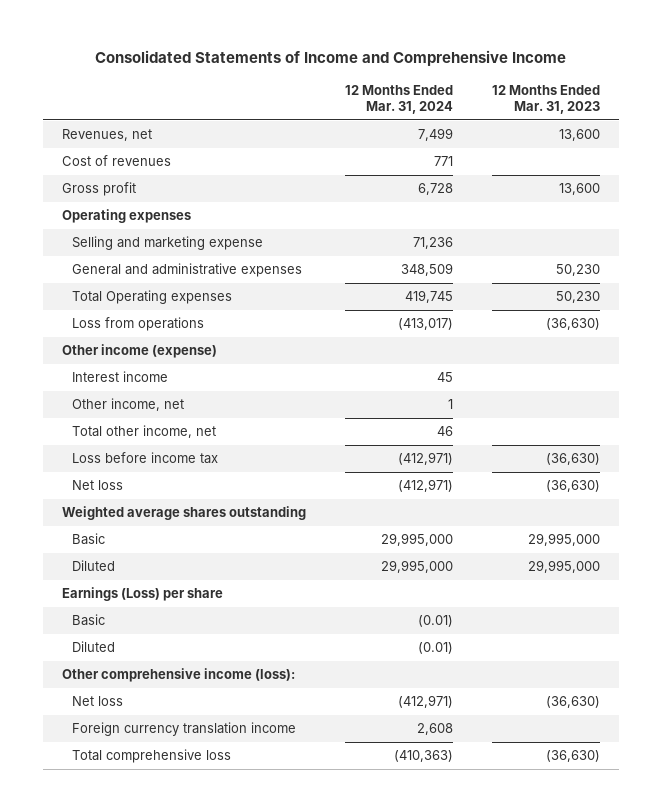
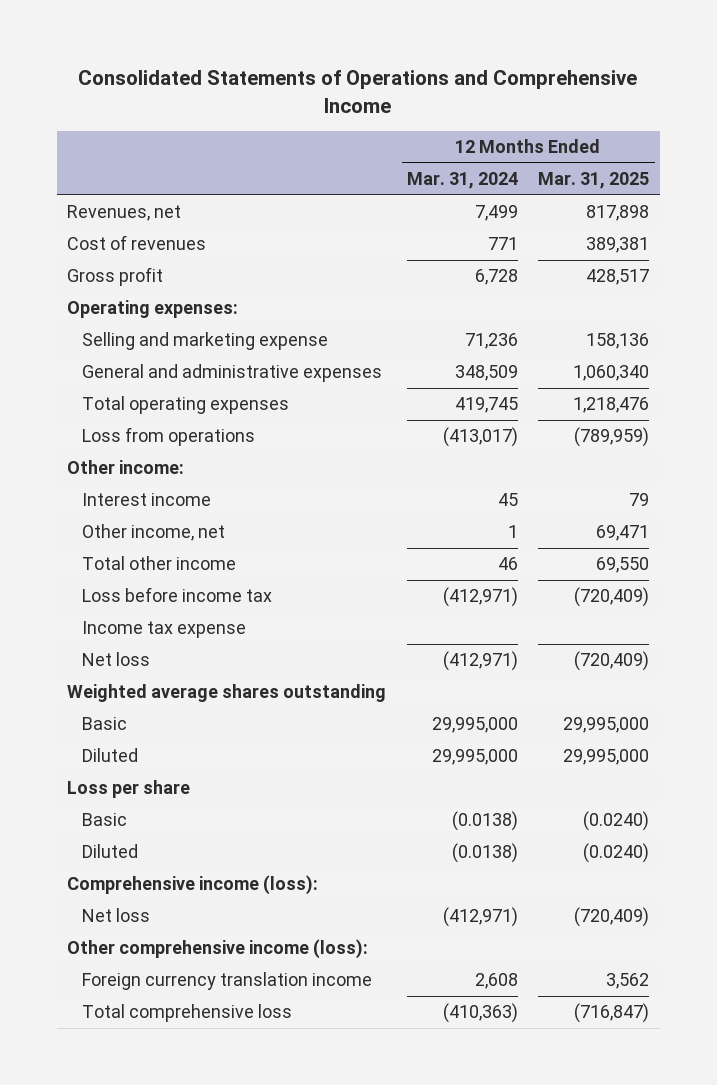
[95,50,567,67] Consolidated Statements of Income and Comprehensive Income -> [78,70,638,113] Consolidated Statements of Operations and Comprehensive Income
[491,84,600,115] 12 Months Ended Mar. 31, 2023 -> none
none -> [538,172,650,190] Mar. 31, 2025
[62,209,192,224] Operating expenses -> [67,300,239,319] Operating expenses:
[72,290,233,305] Total Operating expenses -> [81,396,289,415] Total operating expenses
[62,344,218,359] Other income (expense) -> [67,460,185,475] Other income:
[72,425,217,439] Total other income, net -> [81,556,236,571] Total other income
none -> [81,621,246,639] Income tax expense
[62,587,224,602] Earnings (Loss) per share -> [67,780,191,799] Loss per share
[418,615,454,628] (0.01) -> [451,811,518,832] (0.0138)
[418,642,454,655] (0.01) -> [451,843,518,864] (0.0138)
none -> [67,875,319,896] Comprehensive income (loss):
[62,668,296,683] Other comprehensive income (loss): -> [67,939,369,960] Other comprehensive income (loss):

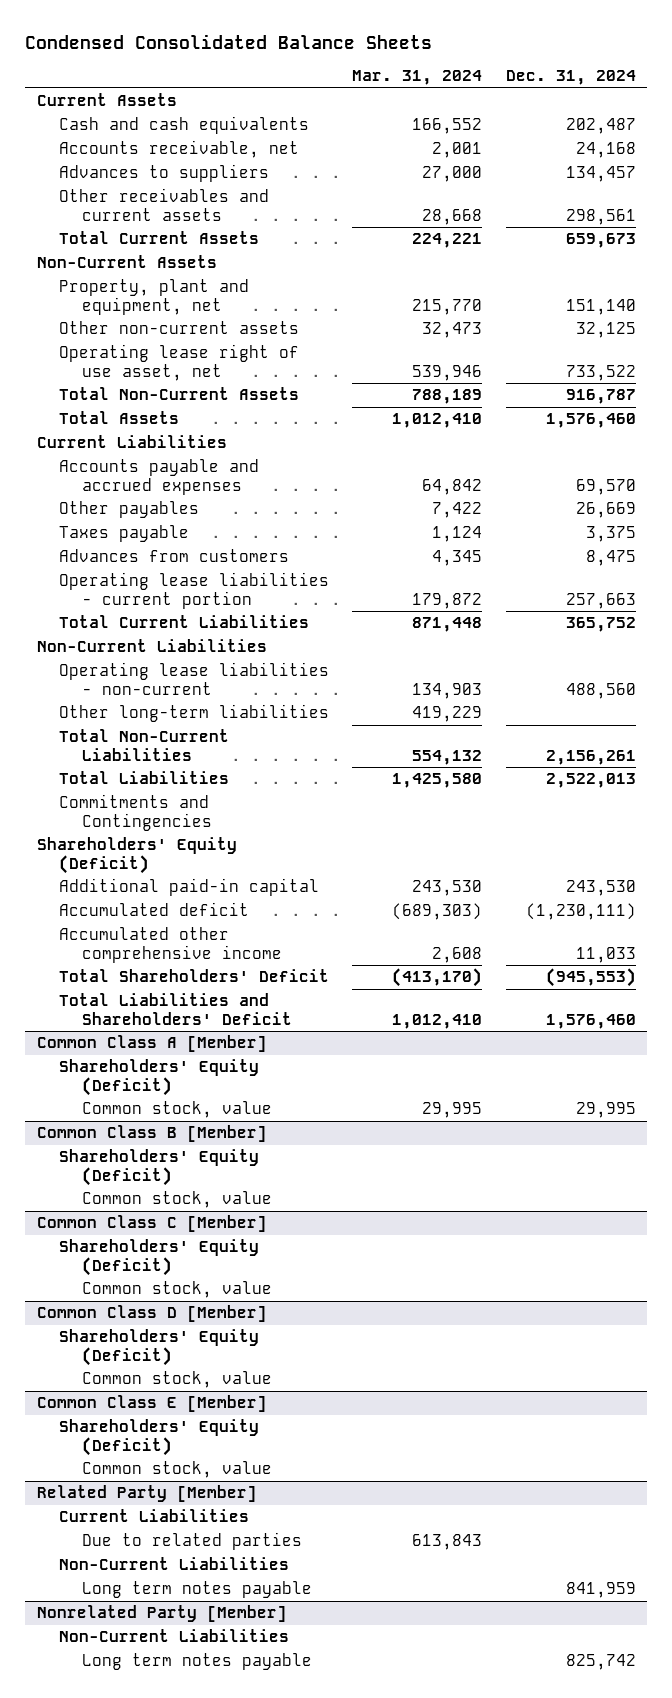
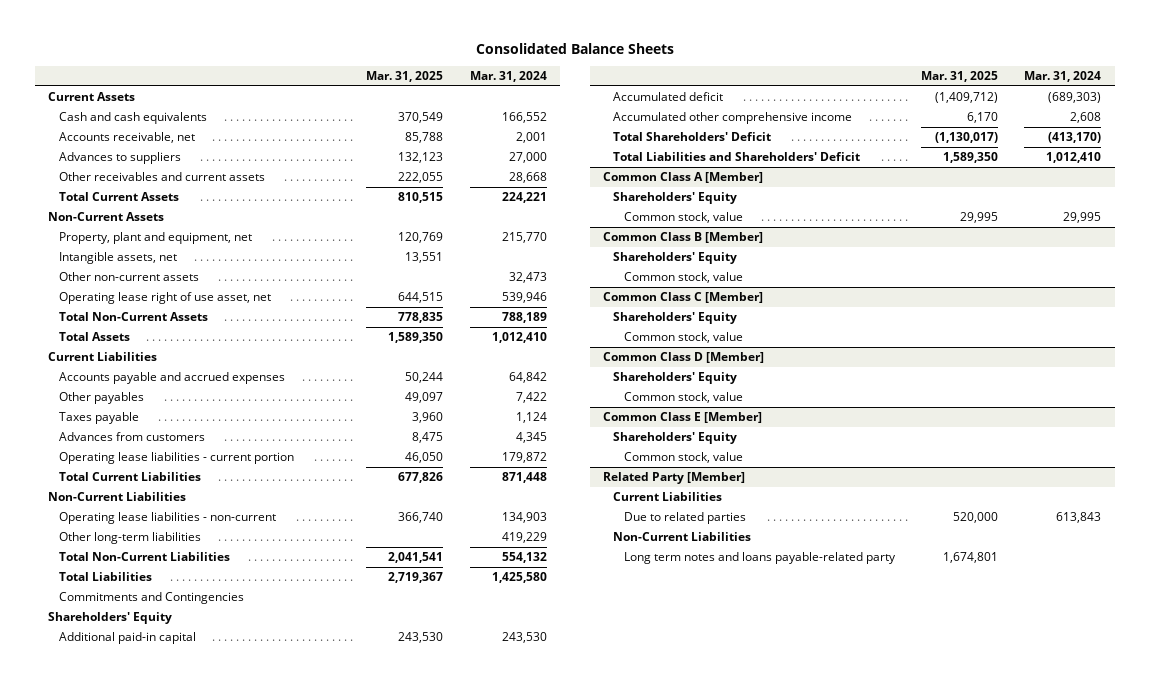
[25,33,433,49] Condensed Consolidated Balance Sheets -> [475,43,674,55] Consolidated Balance Sheets
[505,70,636,86] Dec. 31, 2024 -> none
none -> [366,71,444,83] Mar. 31, 2025
none -> [58,252,177,265] Intangible assets, net
[36,837,237,874] Shareholders' Equity (Deficit) -> [48,612,173,625] Shareholders' Equity
[59,1059,260,1096] Shareholders' Equity (Deficit) -> [613,192,738,205] Shareholders' Equity
[59,1149,260,1186] Shareholders' Equity (Deficit) -> [613,252,738,265] Shareholders' Equity
[59,1239,260,1276] Shareholders' Equity (Deficit) -> [613,312,738,325] Shareholders' Equity
[59,1329,260,1366] Shareholders' Equity (Deficit) -> [613,372,738,385] Shareholders' Equity
[59,1419,260,1456] Shareholders' Equity (Deficit) -> [613,432,738,445] Shareholders' Equity
[36,1605,287,1623] Nonrelated Party [Member] -> none
[59,1629,290,1643] Non-Current Liabilities -> none
[81,1653,312,1671] Long term notes payable -> none
[81,1581,312,1599] Long term notes payable -> [623,552,896,565] Long term notes and loans payable-related party

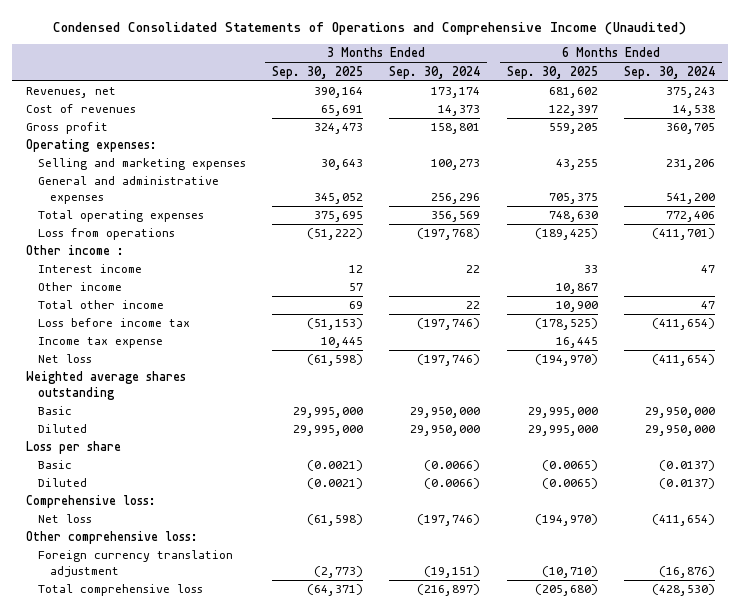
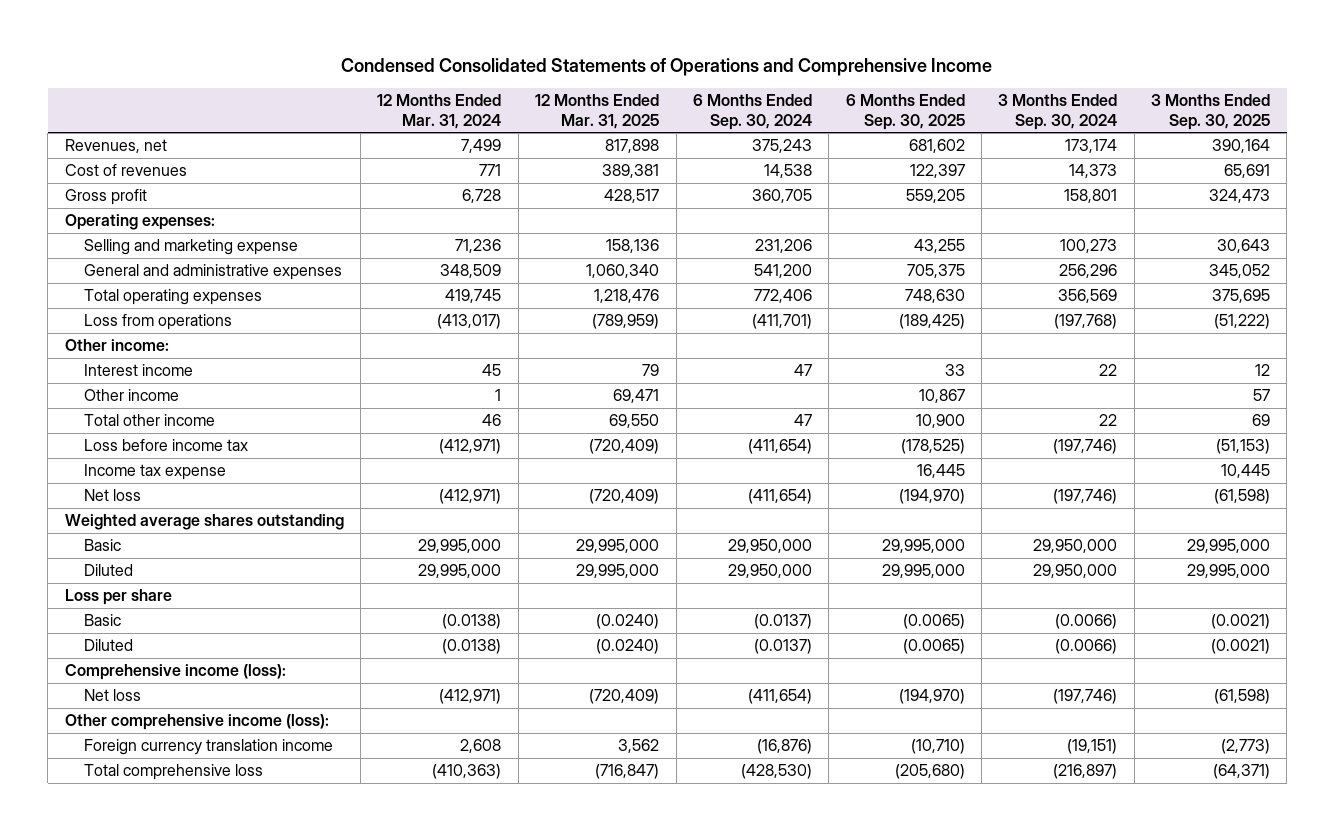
[53,21,687,35] Condensed Consolidated Statements of Operations and Comprehensive Income (Unaudited) -> [341,58,993,77] Condensed Consolidated Statements of Operations and Comprehensive Income
none -> [377,94,502,129] 12 Months Ended Mar. 31, 2024
none -> [535,94,660,129] 12 Months Ended Mar. 31, 2025
[37,158,246,171] Selling and marketing expenses -> [83,239,298,256] Selling and marketing expense
[25,245,124,256] Other income : -> [64,339,169,352] Other income:
[25,495,156,509] Comprehensive loss: -> [64,664,286,681] Comprehensive income (loss):
[25,531,198,545] Other comprehensive loss: -> [64,714,329,731] Other comprehensive income (loss):
[37,550,233,577] Foreign currency translation adjustment -> [83,739,333,756] Foreign currency translation income

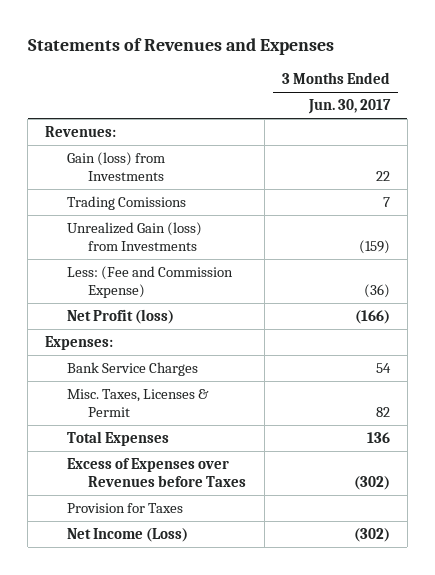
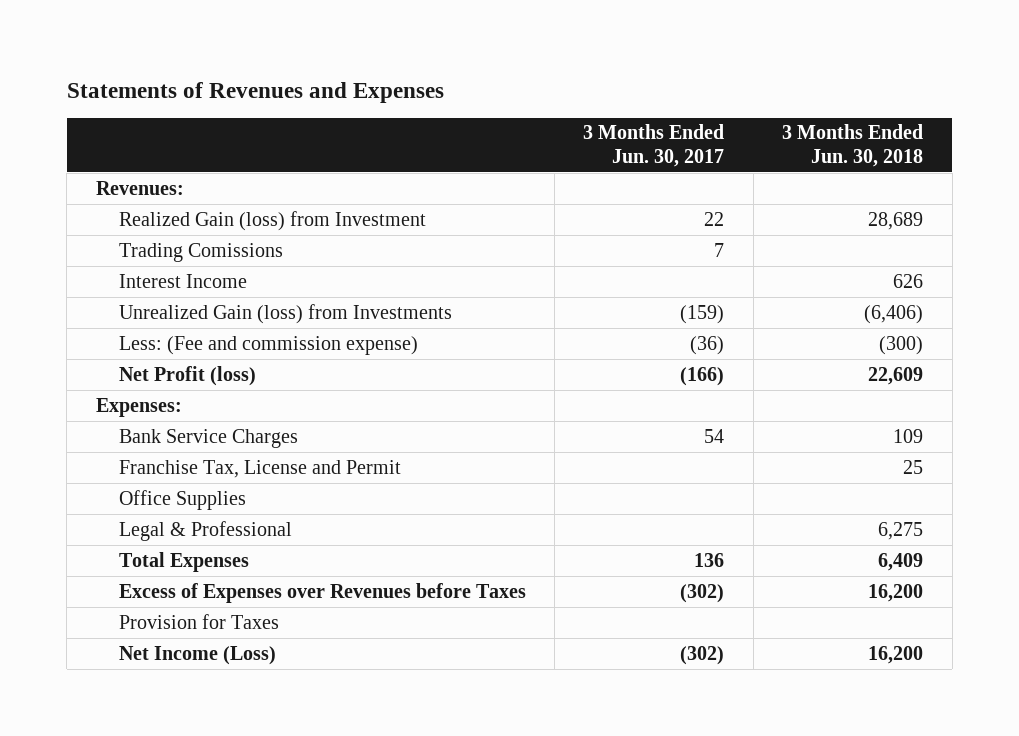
none -> [782,124,924,168] 3 Months Ended Jun. 30, 2018
[66,152,165,181] Gain (loss) from Investments -> [118,210,426,231] Realized Gain (loss) from Investment
none -> [118,273,247,288] Interest Income
[66,266,233,298] Less: (Fee and Commission Expense) -> [118,335,418,355] Less: (Fee and commission expense)
[66,389,209,417] Misc. Taxes, Licenses & Permit -> none
none -> [118,459,401,478] Franchise Tax, License and Permit
none -> [118,489,246,510] Office Supplies
none -> [118,520,292,541] Legal & Professional

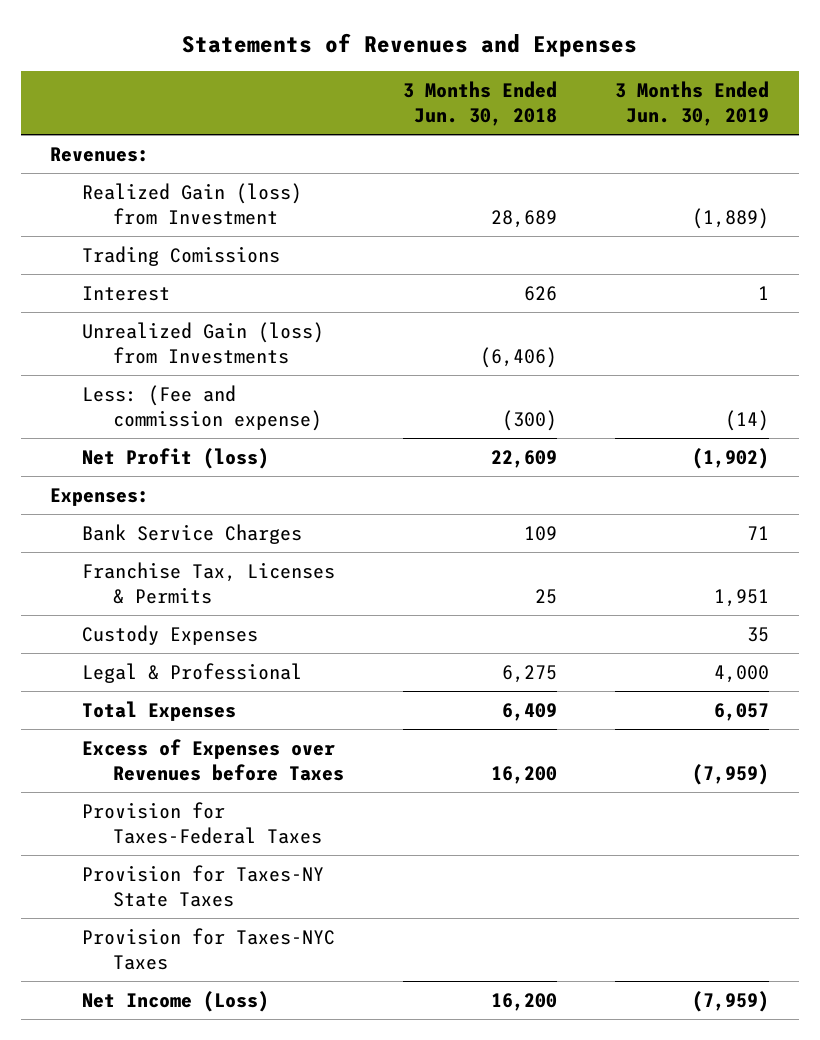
[583,124,725,168] 3 Months Ended Jun. 30, 2017 -> none
none -> [615,80,770,127] 3 Months Ended Jun. 30, 2019
[118,273,247,288] Interest Income -> [81,285,170,301] Interest
[118,489,246,510] Office Supplies -> none
[118,459,401,478] Franchise Tax, License and Permit -> [81,561,335,605] Franchise Tax, Licenses & Permits
none -> [81,624,258,645] Custody Expenses
[118,613,279,629] Provision for Taxes -> [81,801,322,845] Provision for Taxes-Federal Taxes
none -> [81,864,324,908] Provision for Taxes-NY State Taxes
none -> [81,927,335,971] Provision for Taxes-NYC Taxes

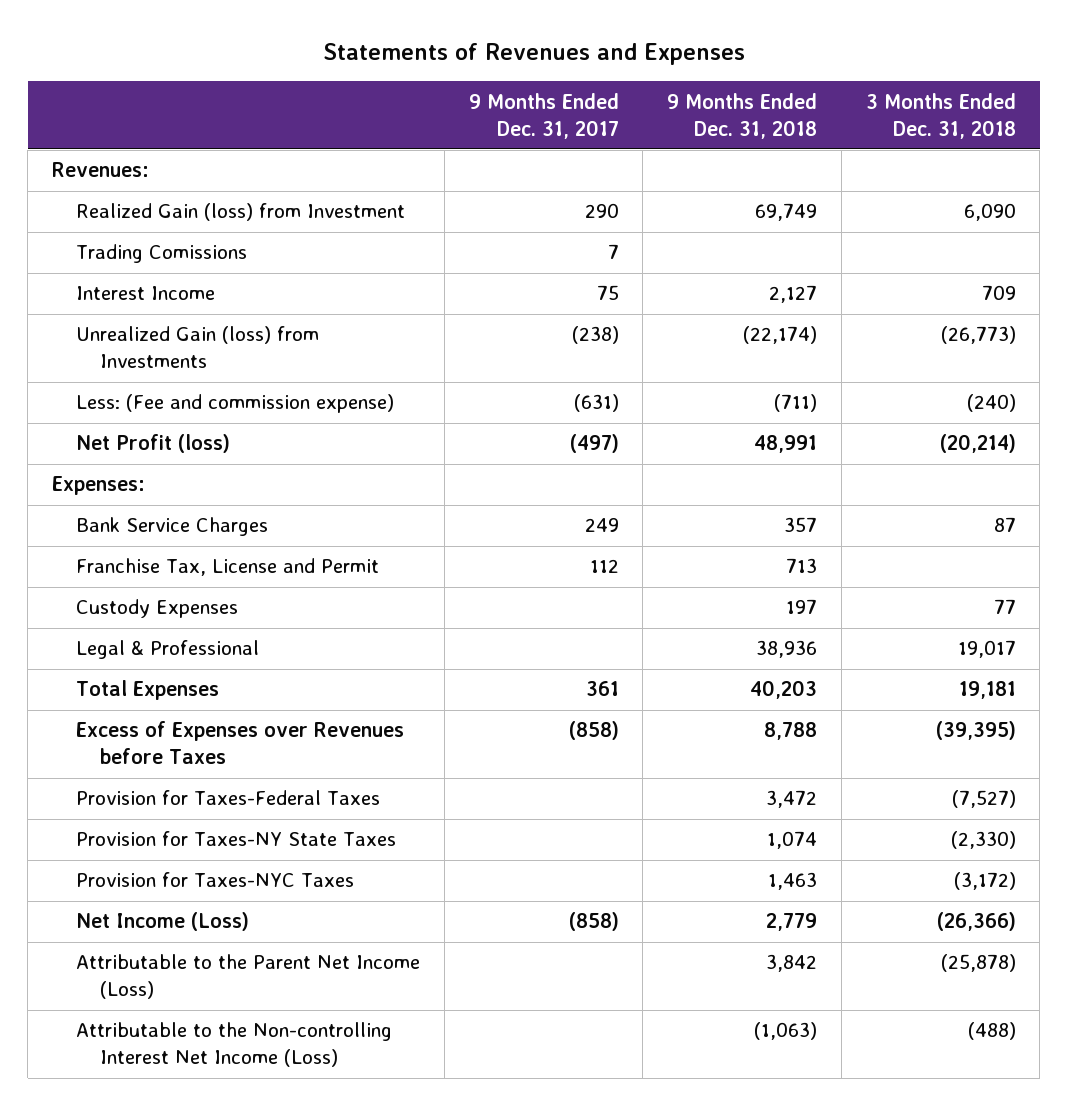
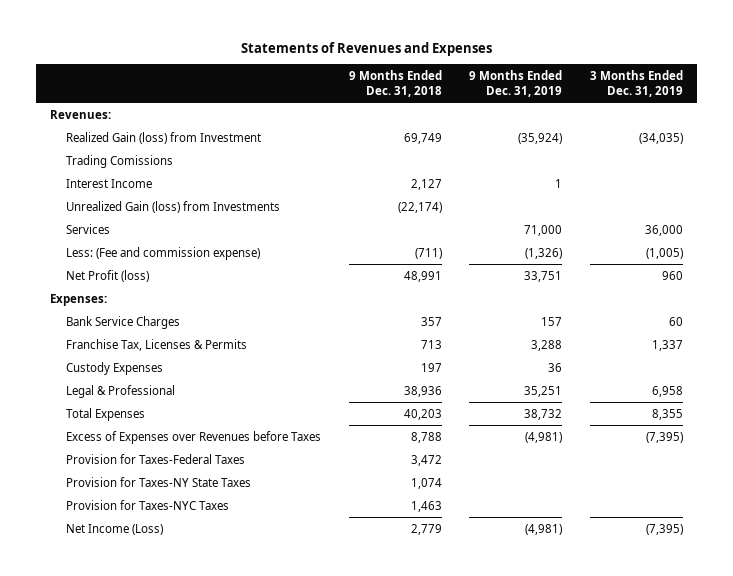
[468,92,619,139] 9 Months Ended Dec. 31, 2017 -> none
[865,92,1016,139] 3 Months Ended Dec. 31, 2018 -> none
none -> [469,70,563,97] 9 Months Ended Dec. 31, 2019
none -> [590,70,684,97] 3 Months Ended Dec. 31, 2019
none -> [65,223,110,234] Services
[76,558,380,577] Franchise Tax, License and Permit -> [65,338,247,351] Franchise Tax, Licenses & Permits
[76,954,421,1000] Attributable to the Parent Net Income (Loss) -> none
[76,1022,393,1068] Attributable to the Non-controlling Interest Net Income (Loss) -> none

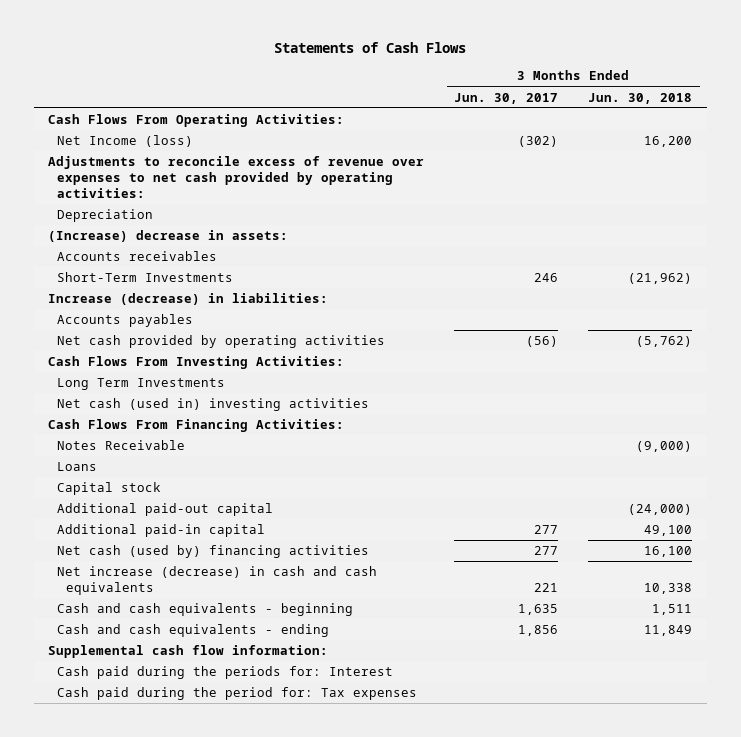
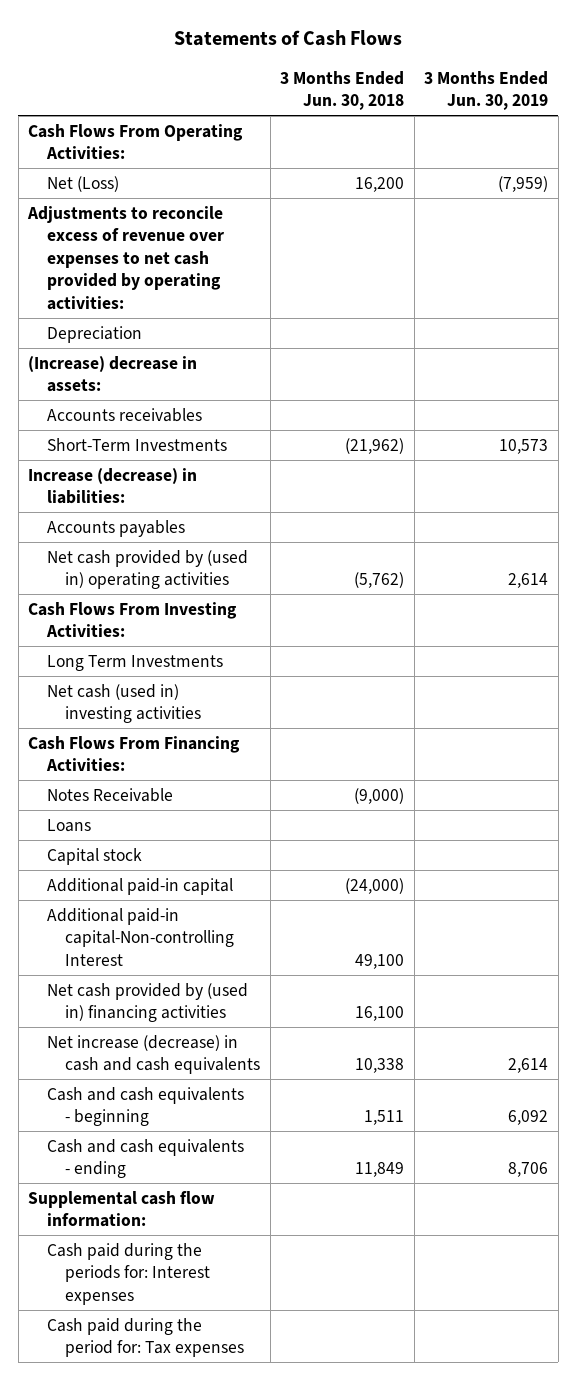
[454,92,559,104] Jun. 30, 2017 -> none
none -> [424,70,549,111] 3 Months Ended Jun. 30, 2019
[57,135,194,148] Net Income (loss) -> [46,175,119,192] Net (Loss)
[57,335,386,349] Net cash provided by operating activities -> [46,549,248,590] Net cash provided by (used in) operating activities
[57,503,274,517] Additional paid-out capital -> none
[644,525,693,537] 49,100 -> [345,877,405,894] (24,000)
none -> [46,907,235,966] Additional paid-in capital-Non-controlling Interest
[57,545,370,559] Net cash (used by) financing activities -> [46,982,248,1023] Net cash provided by (used in) financing activities
[57,666,394,680] Cash paid during the periods for: Interest -> [46,1242,211,1305] Cash paid during the periods for: Interest expenses

